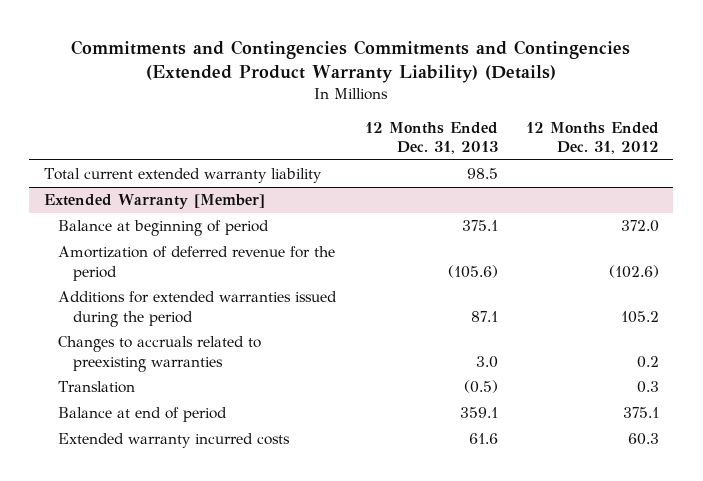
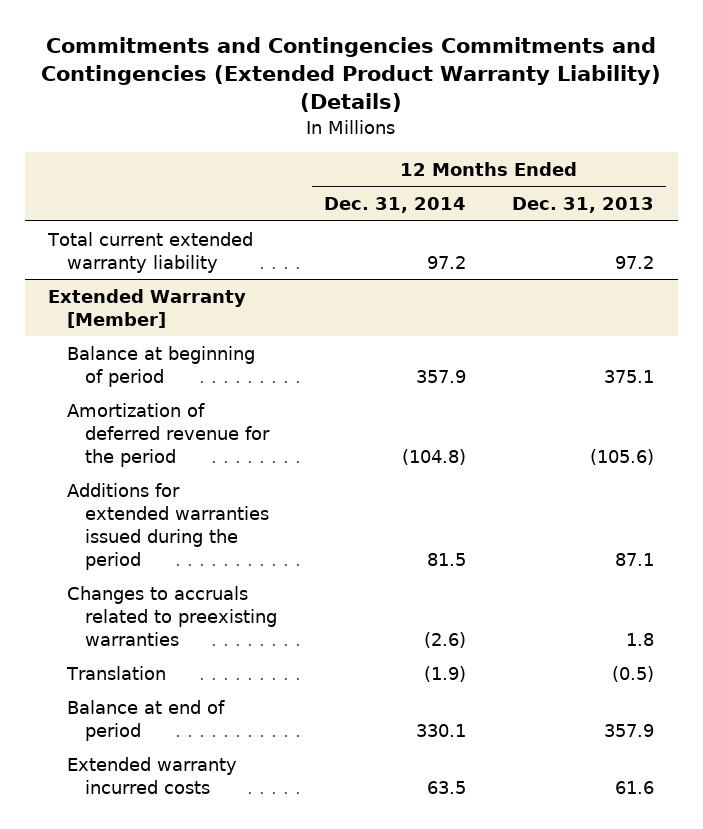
[526,121,660,155] 12 Months Ended Dec. 31, 2012 -> none
none -> [323,197,466,214] Dec. 31, 2014
[466,168,498,180] 98.5 -> [615,255,655,269] 97.2
[475,355,498,368] 3.0 -> [626,632,655,646] 1.8
[459,407,498,419] 359.1 -> [604,723,655,737] 357.9

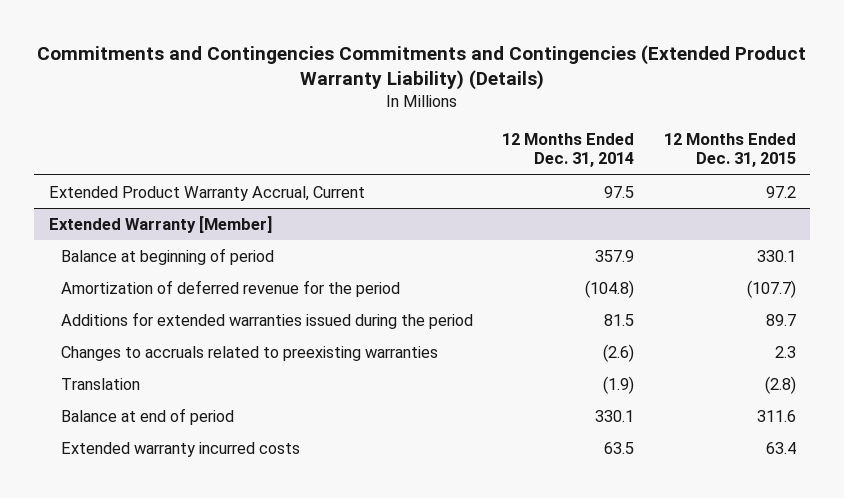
[512,197,655,214] Dec. 31, 2013 -> none
none -> [663,133,796,168] 12 Months Ended Dec. 31, 2015
[47,231,254,273] Total current extended warranty liability -> [48,185,365,201] Extended Product Warranty Accrual, Current
[426,255,466,269] 97.2 -> [604,185,635,198] 97.5

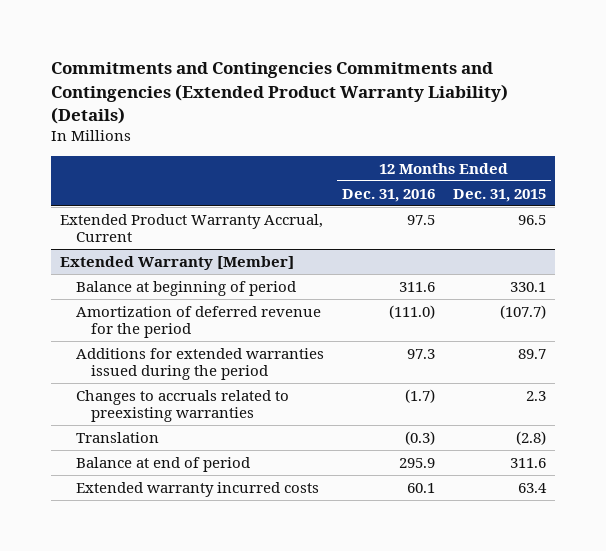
[502,133,635,168] 12 Months Ended Dec. 31, 2014 -> none
none -> [341,188,435,202] Dec. 31, 2016
[765,185,796,198] 97.2 -> [518,214,547,225] 96.5

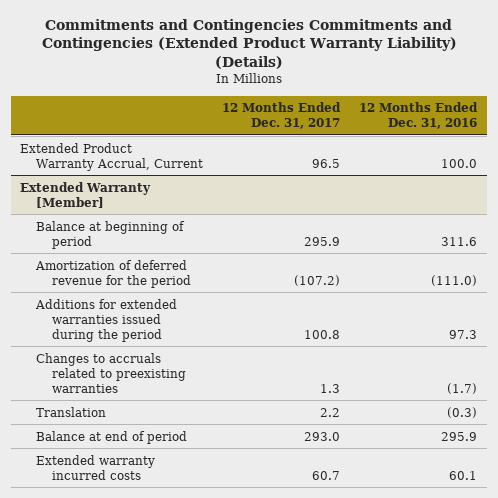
[453,188,547,202] Dec. 31, 2015 -> none
none -> [222,102,342,130] 12 Months Ended Dec. 31, 2017
[406,214,435,225] 97.5 -> [441,158,478,168] 100.0

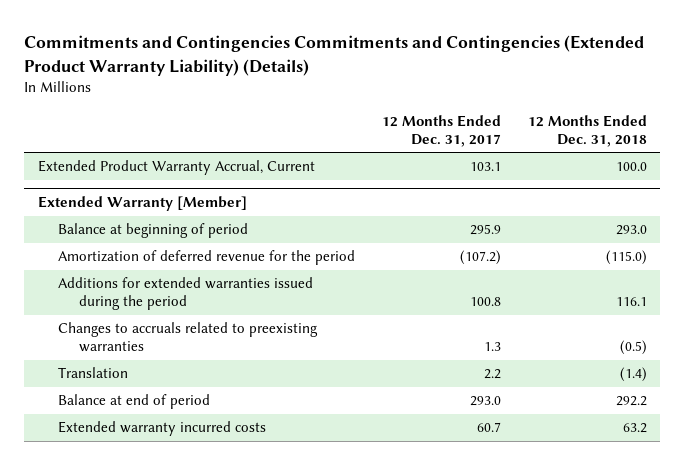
[359,102,479,130] 12 Months Ended Dec. 31, 2016 -> none
none -> [527,114,647,147] 12 Months Ended Dec. 31, 2018
[312,158,341,168] 96.5 -> [470,162,502,172] 103.1

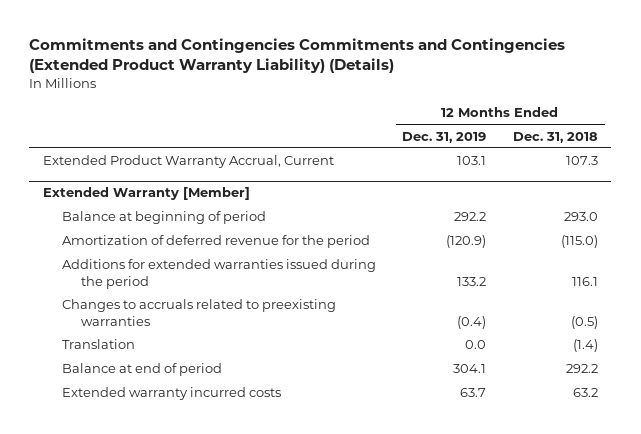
[382,114,502,147] 12 Months Ended Dec. 31, 2017 -> none
none -> [402,131,487,143] Dec. 31, 2019
[615,162,647,172] 100.0 -> [566,156,599,166] 107.3

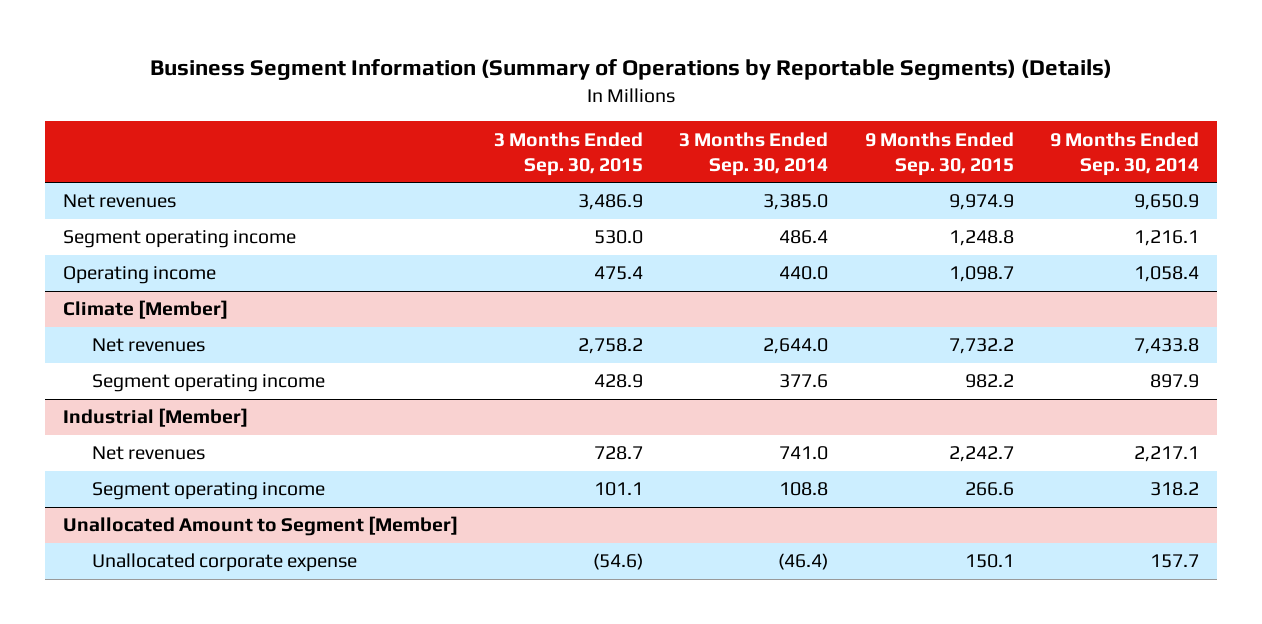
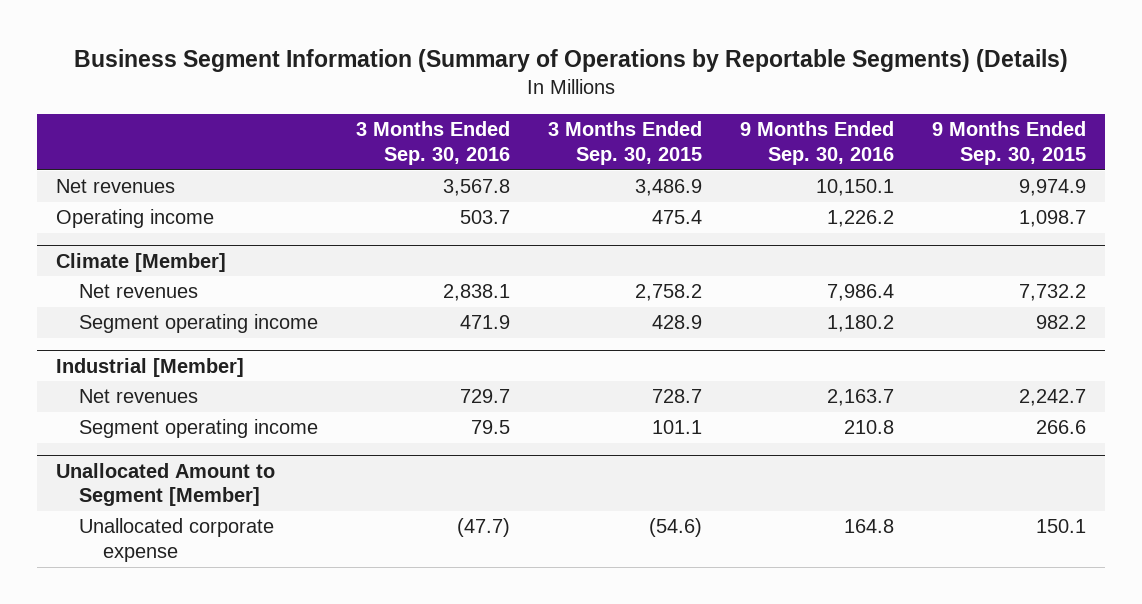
[679,131,829,176] 3 Months Ended Sep. 30, 2014 -> none
[1050,131,1200,176] 9 Months Ended Sep. 30, 2014 -> none
none -> [356,121,511,165] 3 Months Ended Sep. 30, 2016
none -> [740,121,895,165] 9 Months Ended Sep. 30, 2016
[62,230,296,249] Segment operating income -> none

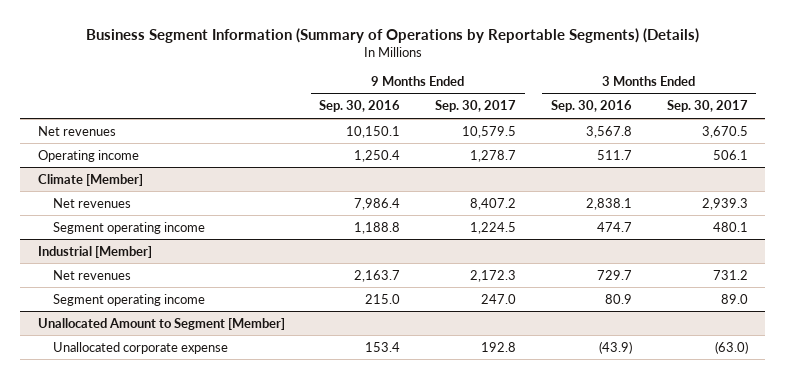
[548,121,703,165] 3 Months Ended Sep. 30, 2015 -> none
[932,121,1087,165] 9 Months Ended Sep. 30, 2015 -> none
none -> [435,100,517,113] Sep. 30, 2017
none -> [666,100,748,113] Sep. 30, 2017
[460,210,511,225] 503.7 -> [596,149,632,160] 511.7
[827,210,895,228] 1,226.2 -> [354,149,401,162] 1,250.4
[460,315,511,330] 471.9 -> [596,221,632,232] 474.7
[827,315,895,333] 1,180.2 -> [354,221,401,234] 1,188.8
[471,420,511,435] 79.5 -> [604,293,632,304] 80.9
[844,420,895,435] 210.8 -> [365,293,401,304] 215.0
[457,518,511,538] (47.7) -> [598,340,632,354] (43.9)
[844,519,895,534] 164.8 -> [365,341,401,352] 153.4

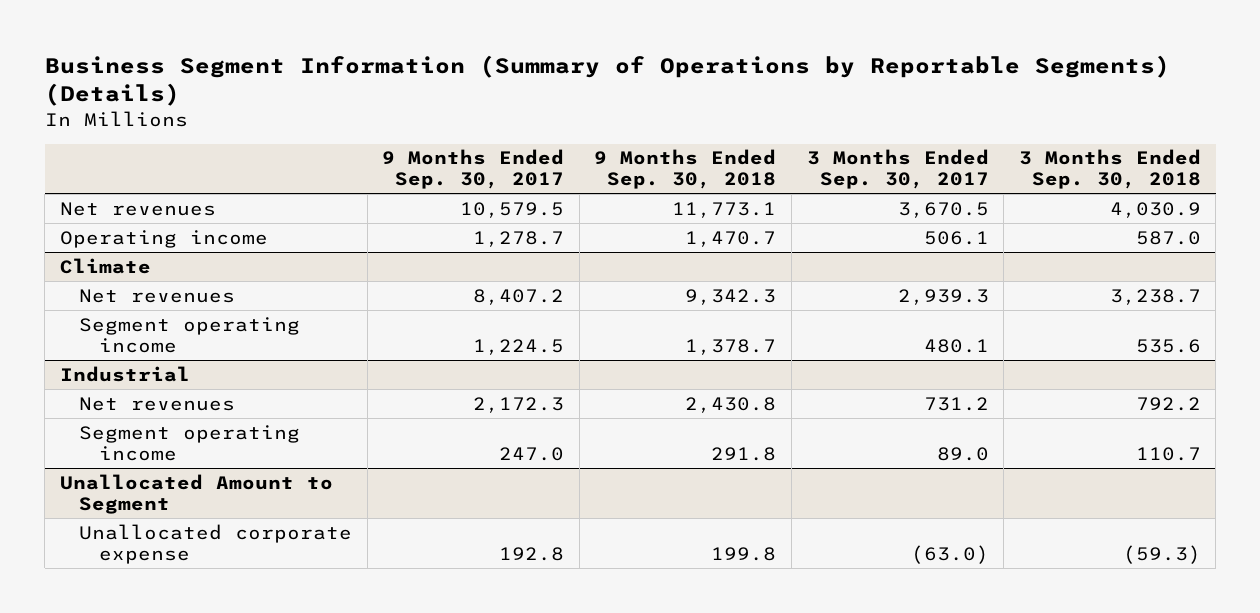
[319,100,401,113] Sep. 30, 2016 -> none
[550,100,632,113] Sep. 30, 2016 -> none
none -> [594,149,777,190] 9 Months Ended Sep. 30, 2018
none -> [1018,149,1201,190] 3 Months Ended Sep. 30, 2018
[37,173,143,186] Climate [Member] -> [59,257,151,274] Climate
[37,245,152,258] Industrial [Member] -> [59,365,190,382] Industrial
[37,317,285,330] Unallocated Amount to Segment [Member] -> [59,473,333,514] Unallocated Amount to Segment

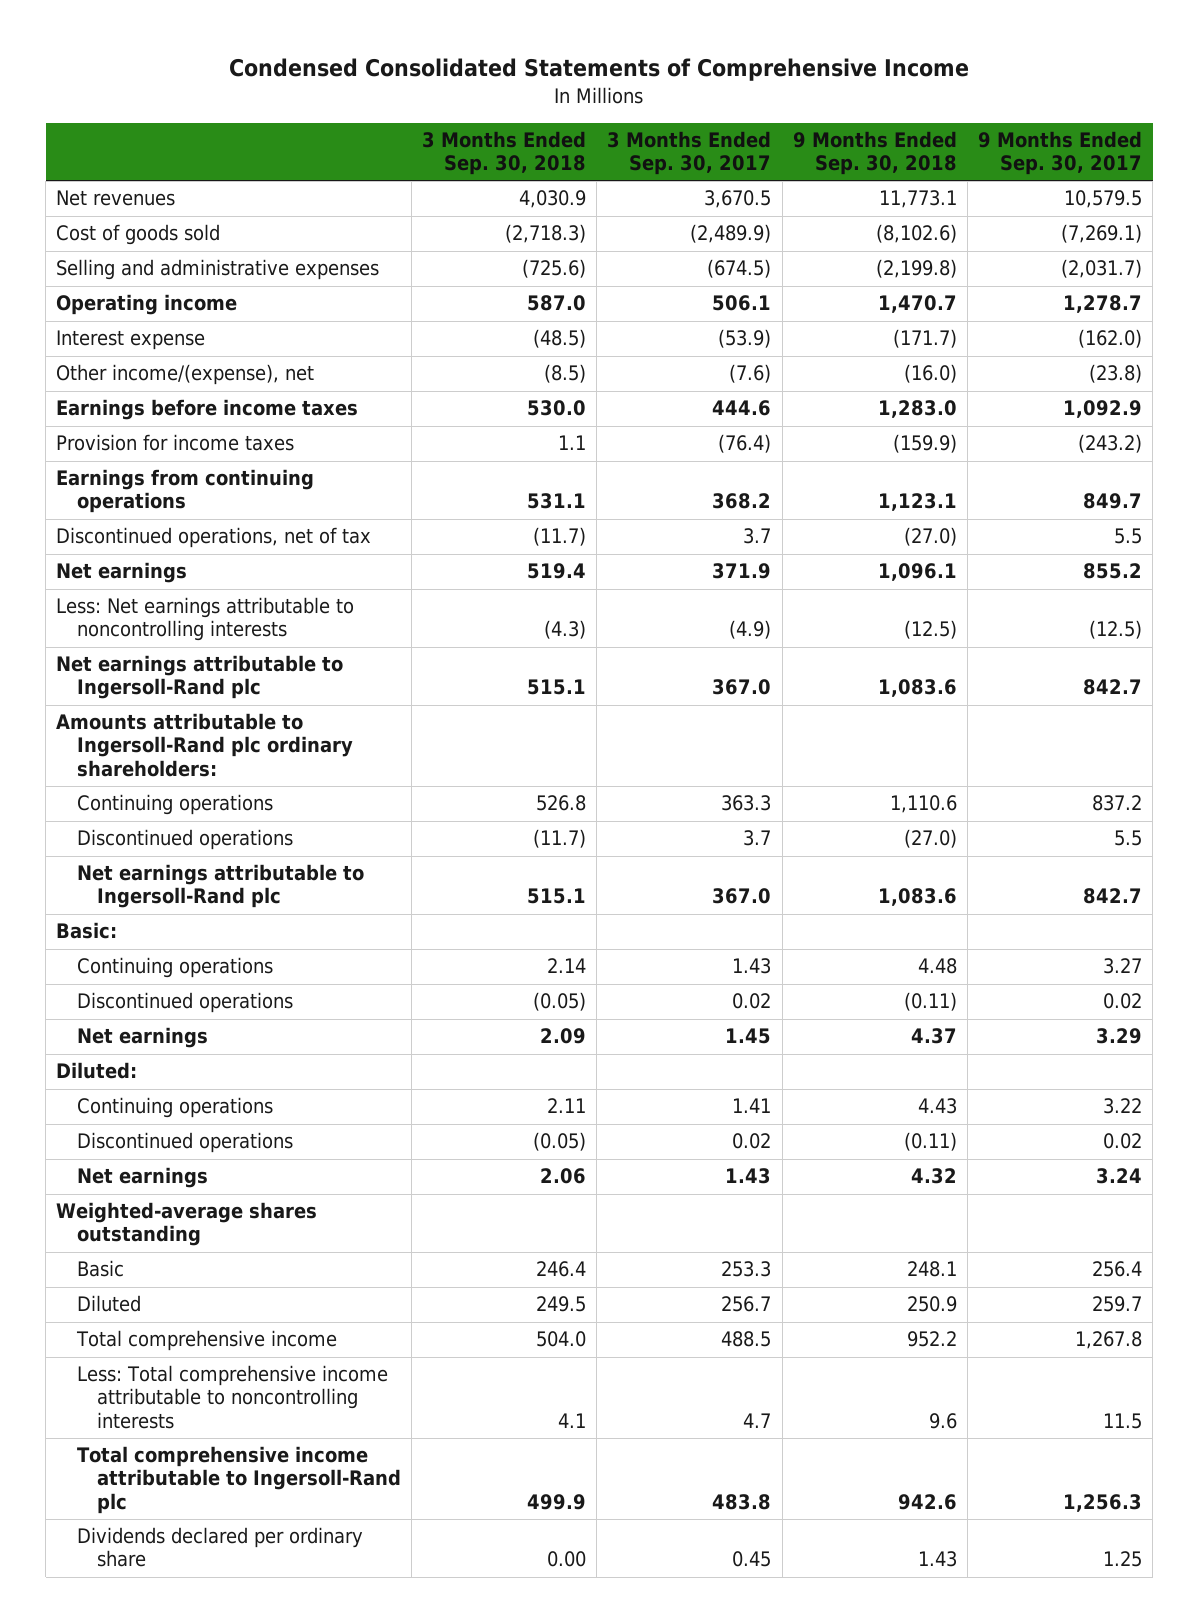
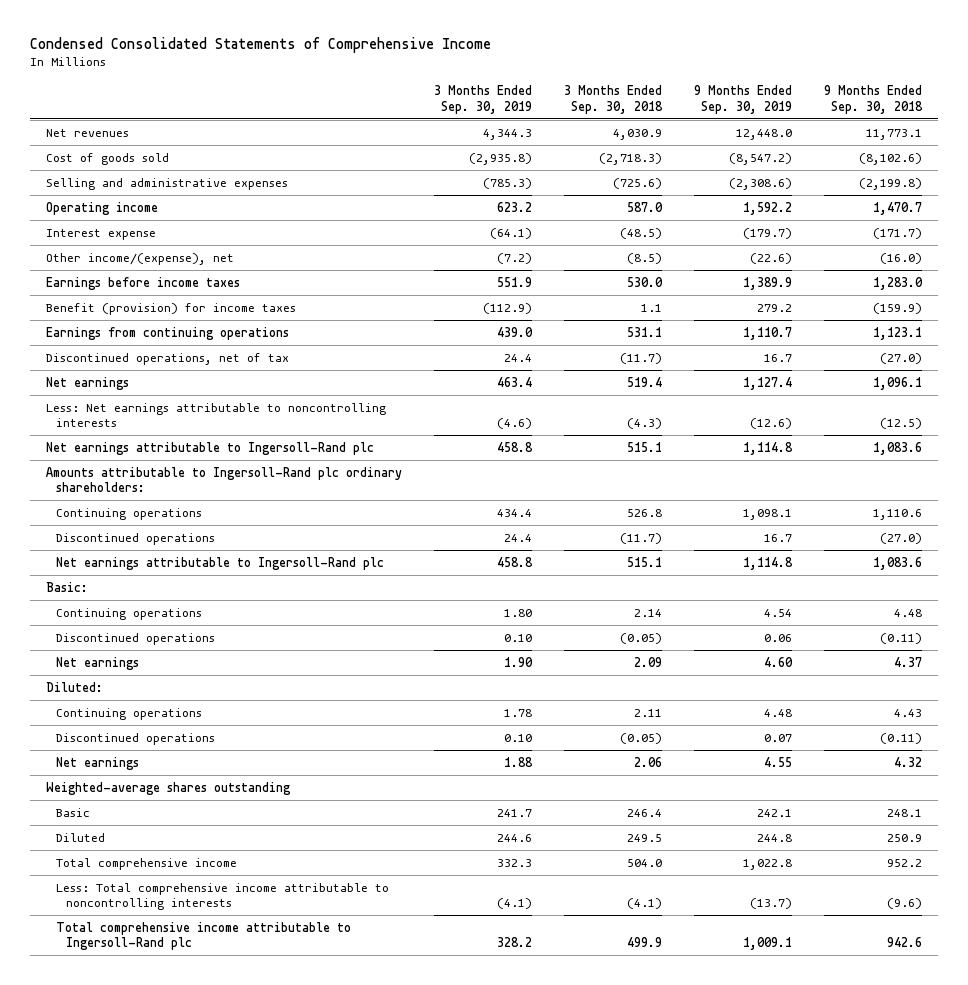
[607,131,772,176] 3 Months Ended Sep. 30, 2017 -> none
[977,131,1142,176] 9 Months Ended Sep. 30, 2017 -> none
none -> [434,85,533,114] 3 Months Ended Sep. 30, 2019
none -> [694,85,793,114] 9 Months Ended Sep. 30, 2019
[56,434,295,452] Provision for income taxes -> [46,302,297,315] Benefit (provision) for income taxes
[558,1412,587,1428] 4.1 -> [627,898,663,910] (4.1)
[928,1412,957,1429] 9.6 -> [887,898,923,910] (9.6)
[76,1527,363,1568] Dividends declared per ordinary share -> none

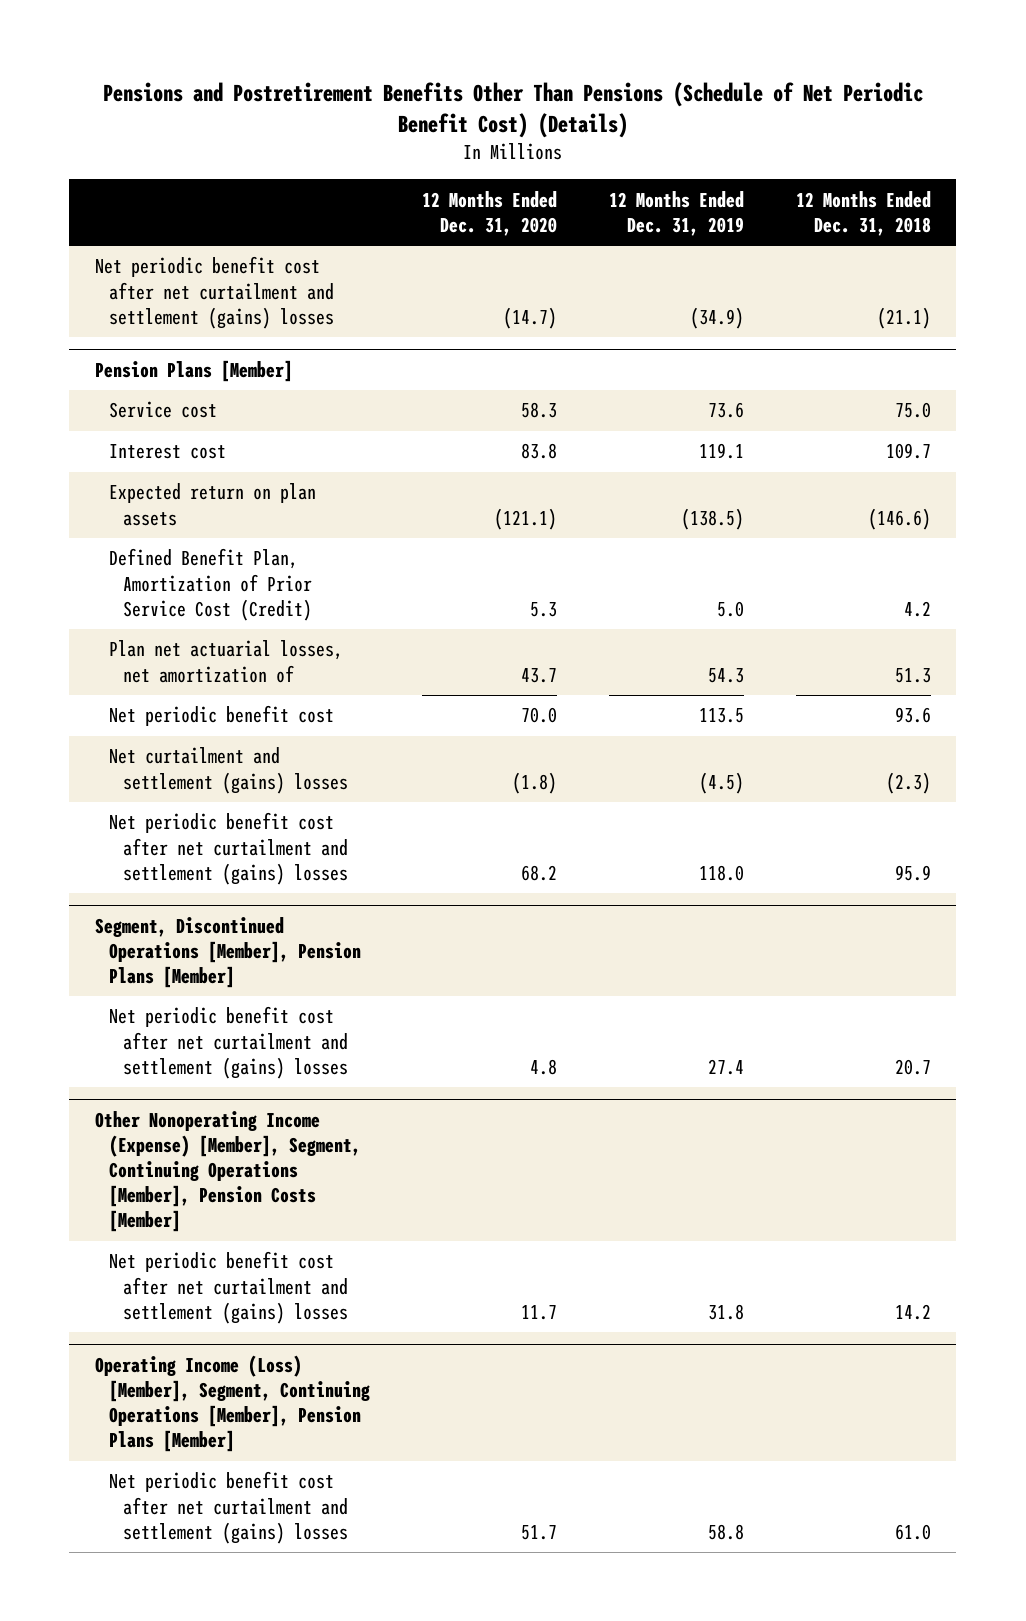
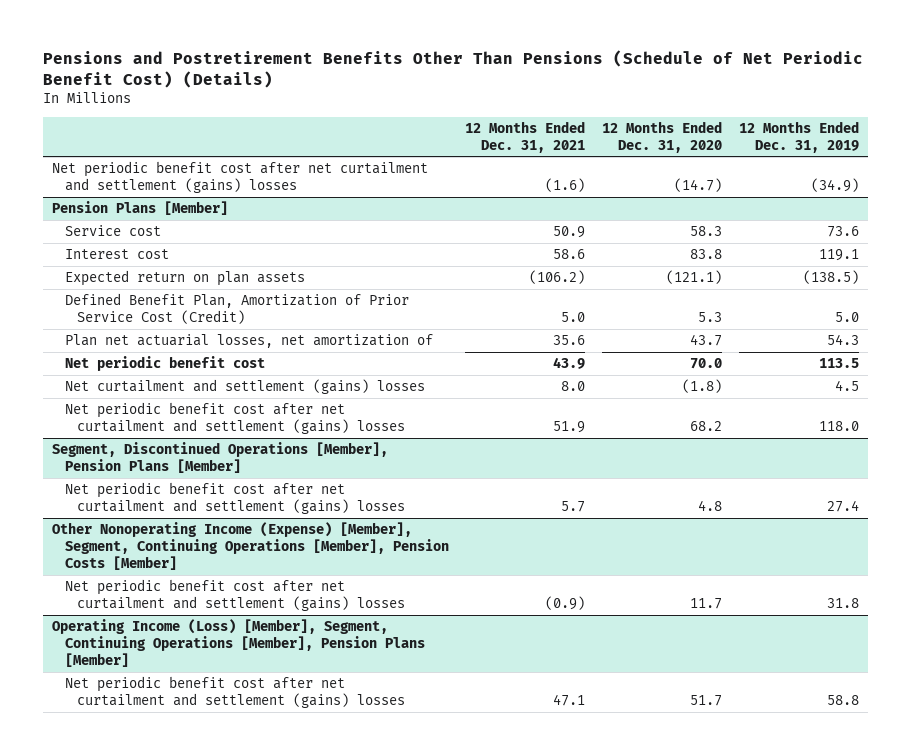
[795,190,931,236] 12 Months Ended Dec. 31, 2018 -> none
none -> [465,120,586,153] 12 Months Ended Dec. 31, 2021
[698,771,744,794] (4.5) -> [835,380,860,392] 4.5

